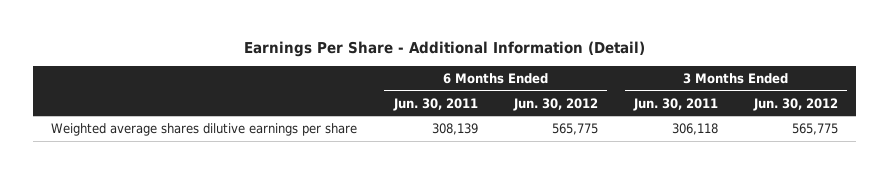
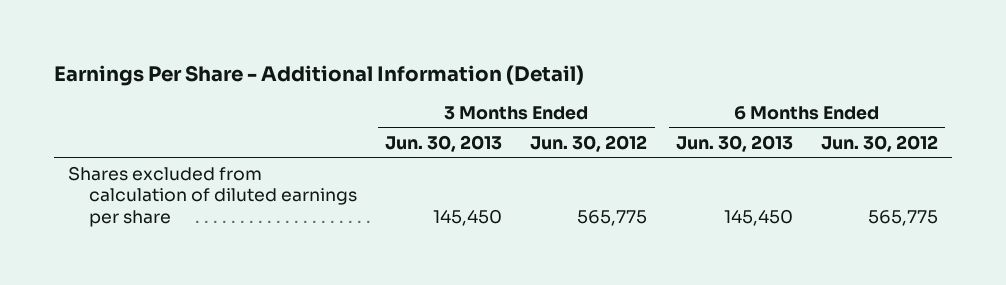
[392,97,478,111] Jun. 30, 2011 -> none
[633,97,719,111] Jun. 30, 2011 -> none
none -> [385,135,503,153] Jun. 30, 2013
none -> [675,135,793,153] Jun. 30, 2013
[51,123,358,137] Weighted average shares dilutive earnings per share -> [67,166,357,227] Shares excluded from calculation of diluted earnings per share

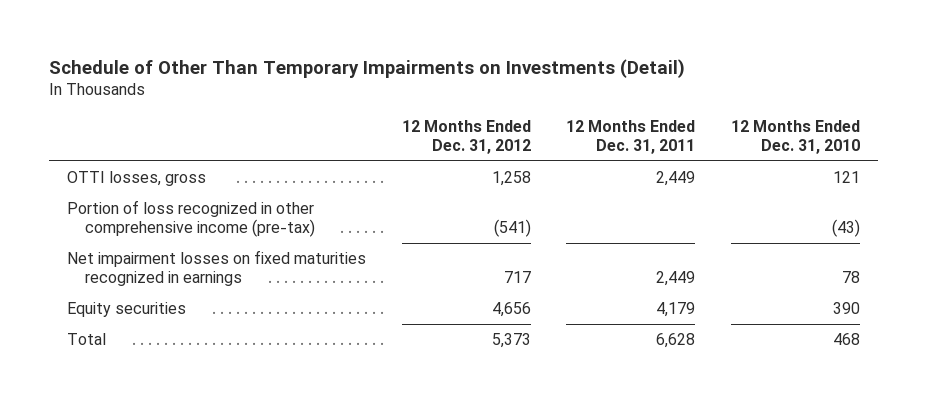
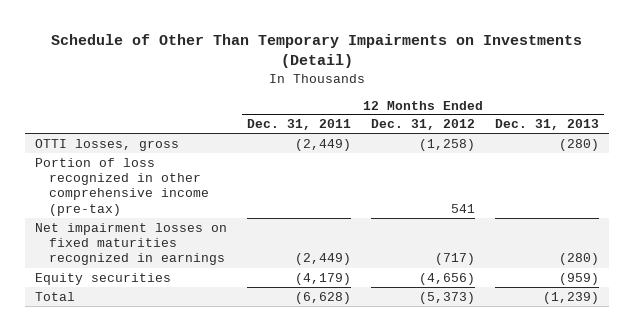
[731,120,861,155] 12 Months Ended Dec. 31, 2010 -> none
none -> [495,119,600,131] Dec. 31, 2013
[491,171,531,187] 1,258 -> [419,138,476,151] (1,258)
[656,171,696,187] 2,449 -> [294,138,351,151] (2,449)
[493,218,531,237] (541) -> [451,203,476,213] 541
[503,270,531,283] 717 -> [435,253,476,266] (717)
[656,270,696,286] 2,449 -> [294,253,351,266] (2,449)
[491,302,531,318] 4,656 -> [419,272,476,285] (4,656)
[656,302,696,318] 4,179 -> [294,272,351,285] (4,179)
[491,333,531,349] 5,373 -> [419,291,476,304] (5,373)
[656,333,696,349] 6,628 -> [294,291,351,304] (6,628)

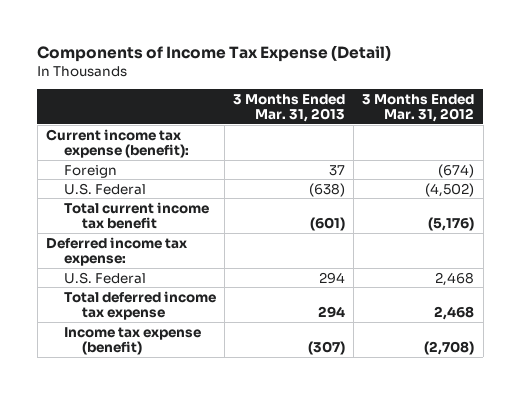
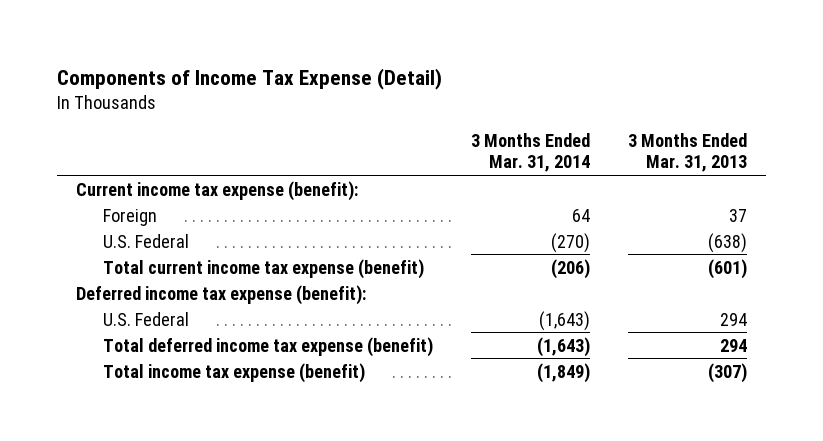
[362,93,475,123] 3 Months Ended Mar. 31, 2012 -> none
none -> [471,133,591,173] 3 Months Ended Mar. 31, 2014
[63,201,209,230] Total current income tax benefit -> [102,258,424,279] Total current income tax expense (benefit)
[45,236,187,267] Deferred income tax expense: -> [75,284,366,305] Deferred income tax expense (benefit):
[63,290,216,321] Total deferred income tax expense -> [102,336,433,357] Total deferred income tax expense (benefit)
[63,326,201,356] Income tax expense (benefit) -> [102,362,365,383] Total income tax expense (benefit)

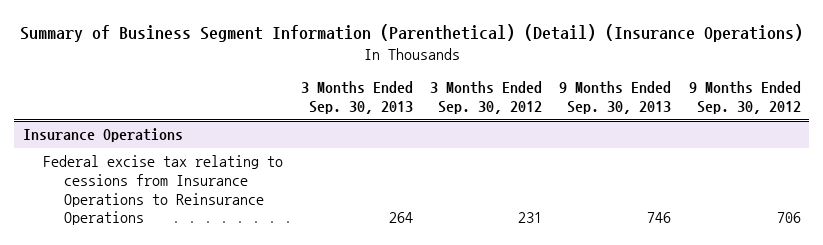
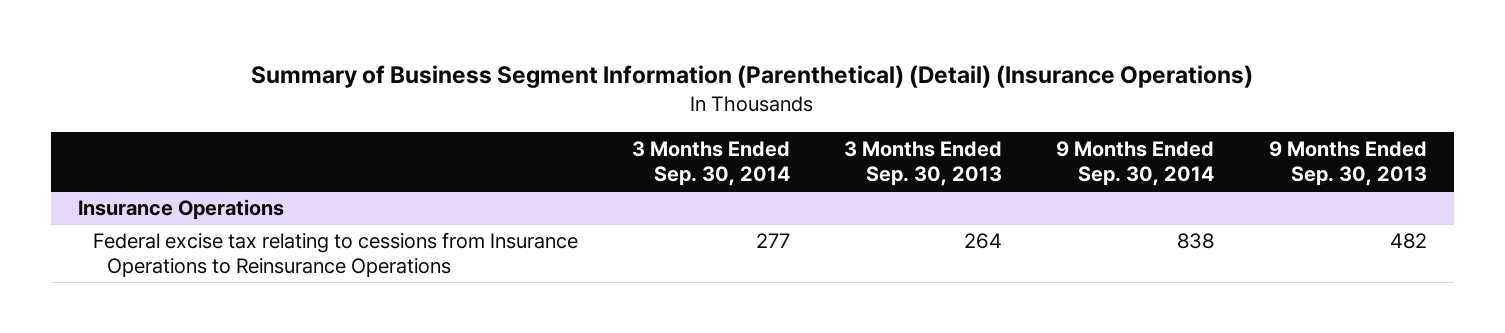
[429,81,542,114] 3 Months Ended Sep. 30, 2012 -> none
[688,81,801,114] 9 Months Ended Sep. 30, 2012 -> none
none -> [632,140,791,186] 3 Months Ended Sep. 30, 2014
none -> [1056,140,1215,186] 9 Months Ended Sep. 30, 2014
[647,212,672,224] 746 -> [1389,232,1427,249] 482

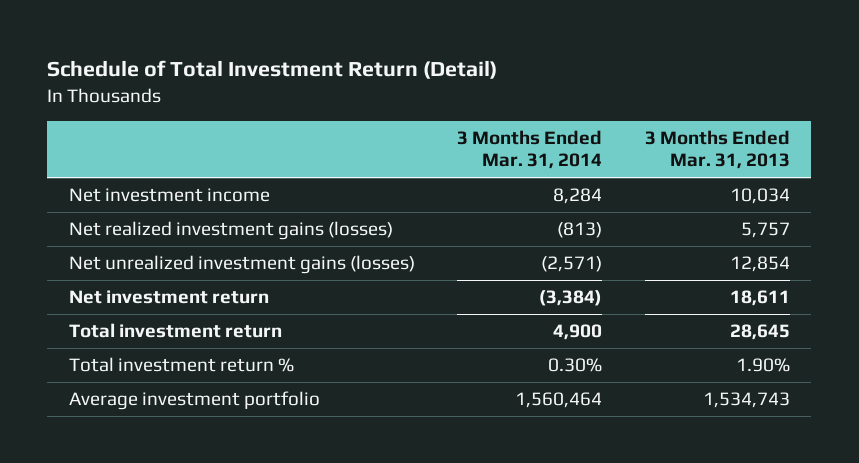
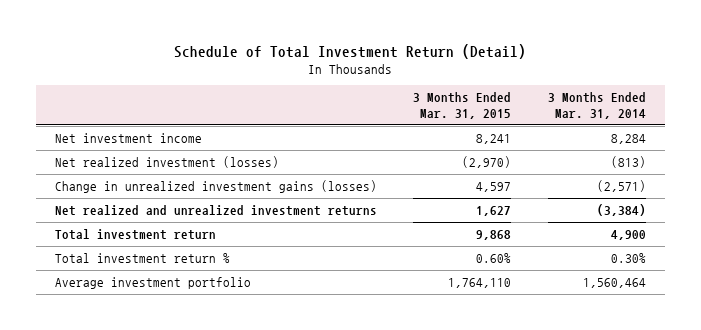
[645,129,791,170] 3 Months Ended Mar. 31, 2013 -> none
none -> [413,92,512,119] 3 Months Ended Mar. 31, 2015
[68,221,393,241] Net realized investment gains (losses) -> [54,155,279,168] Net realized investment (losses)
[68,255,415,275] Net unrealized investment gains (losses) -> [54,179,377,193] Change in unrealized investment gains (losses)
[68,290,269,305] Net investment return -> [54,204,377,216] Net realized and unrealized investment returns

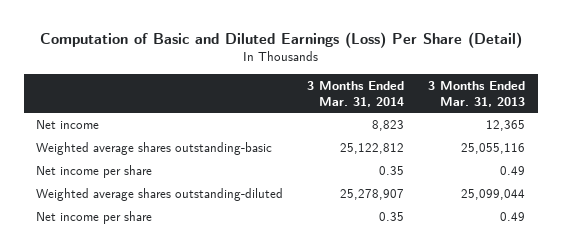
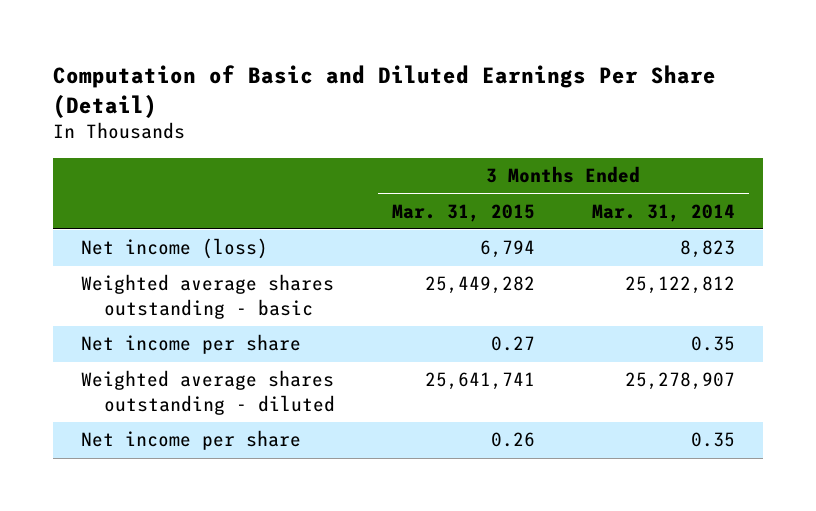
[39,31,522,48] Computation of Basic and Diluted Earnings (Loss) Per Share (Detail) -> [52,64,716,118] Computation of Basic and Diluted Earnings Per Share (Detail)
[428,80,526,107] 3 Months Ended Mar. 31, 2013 -> none
none -> [392,203,536,222] Mar. 31, 2015
[36,119,100,129] Net income -> [81,238,269,260] Net income (loss)
[36,141,273,155] Weighted average shares outstanding-basic -> [81,274,335,320] Weighted average shares outstanding - basic
[36,187,284,201] Weighted average shares outstanding-diluted -> [81,370,336,416] Weighted average shares outstanding - diluted

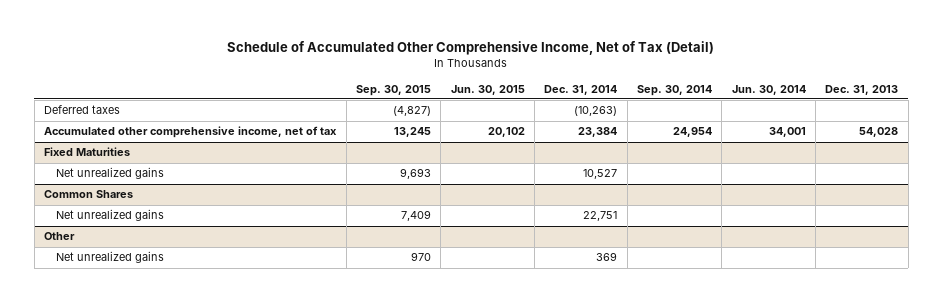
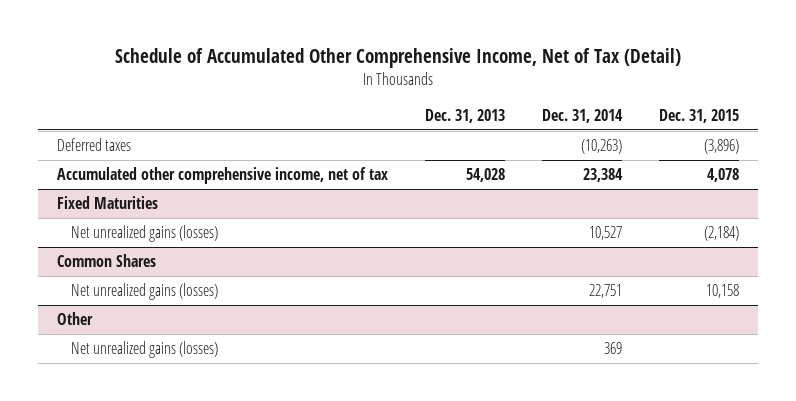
[355,84,431,96] Sep. 30, 2015 -> none
[450,84,525,95] Jun. 30, 2015 -> none
[636,84,712,96] Sep. 30, 2014 -> none
[731,84,806,95] Jun. 30, 2014 -> none
none -> [659,109,740,124] Dec. 31, 2015
[55,167,164,180] Net unrealized gains -> [70,225,218,243] Net unrealized gains (losses)
[55,209,164,222] Net unrealized gains -> [70,283,218,301] Net unrealized gains (losses)
[55,251,164,264] Net unrealized gains -> [70,341,218,359] Net unrealized gains (losses)

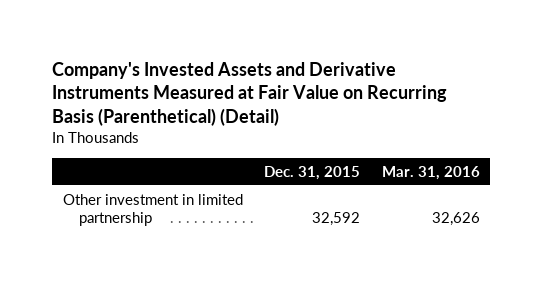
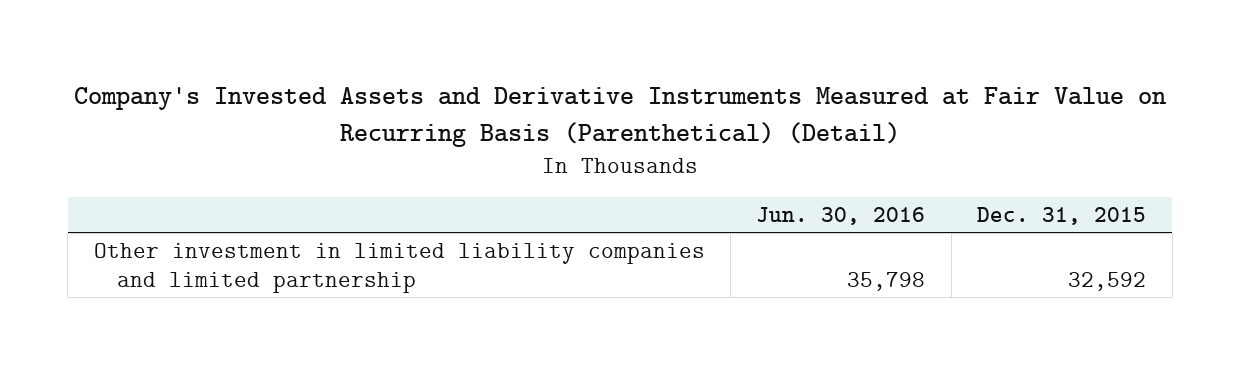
[381,165,480,180] Mar. 31, 2016 -> none
none -> [756,206,926,225] Jun. 30, 2016
[62,193,243,226] Other investment in limited partnership -> [93,243,705,293] Other investment in limited liability companies and limited partnership

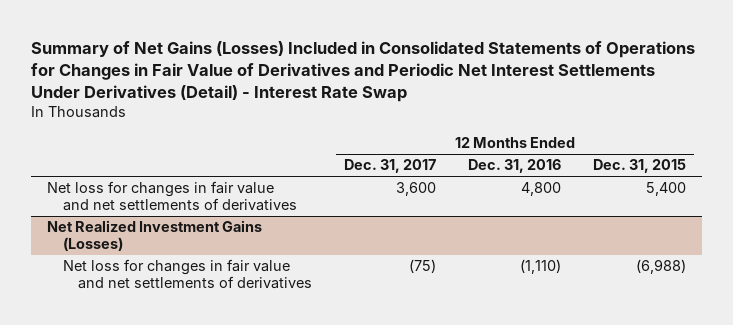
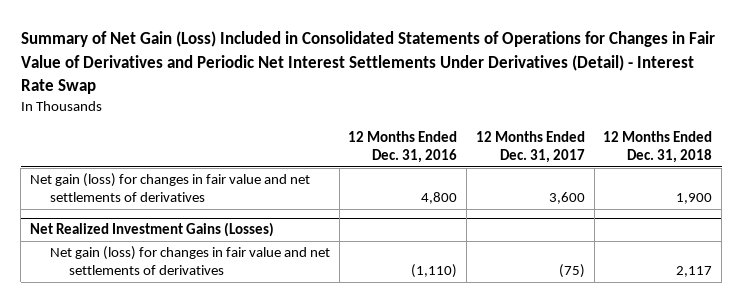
[31,40,696,103] Summary of Net Gains (Losses) Included in Consolidated Statements of Operations for Changes in Fair Value of Derivatives and Periodic Net Interest Settlements Under Derivatives (Detail) - Interest Rate Swap -> [20,31,715,94] Summary of Net Gain (Loss) Included in Consolidated Statements of Operations for Changes in Fair Value of Derivatives and Periodic Net Interest Settlements Under Derivatives (Detail) - Interest Rate Swap
[592,159,686,174] Dec. 31, 2015 -> none
none -> [603,131,713,164] 12 Months Ended Dec. 31, 2018
[47,181,297,212] Net loss for changes in fair value and net settlements of derivatives -> [30,173,311,203] Net gain (loss) for changes in fair value and net settlements of derivatives
[62,259,313,290] Net loss for changes in fair value and net settlements of derivatives -> [49,246,330,276] Net gain (loss) for changes in fair value and net settlements of derivatives

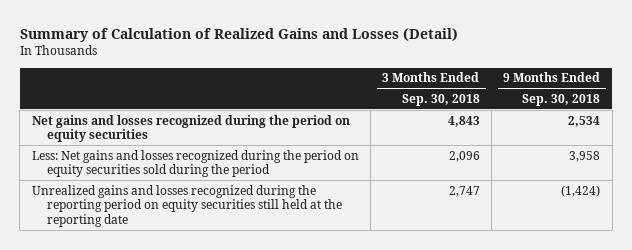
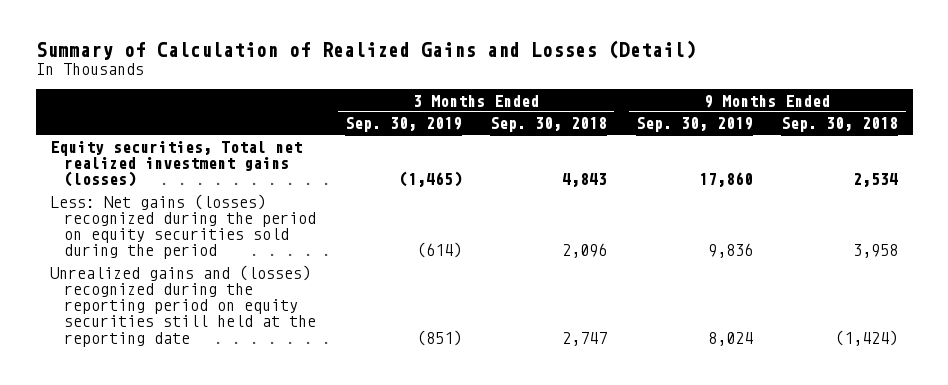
none -> [344,117,462,133] Sep. 30, 2019
none -> [635,117,753,133] Sep. 30, 2019
[31,114,350,143] Net gains and losses recognized during the period on equity securities -> [49,140,302,188] Equity securities, Total net realized investment gains (losses)
[31,149,359,178] Less: Net gains and losses recognized during the period on equity securities sold during the period -> [49,193,317,260] Less: Net gains (losses) recognized during the period on equity securities sold during the period
[31,184,342,227] Unrealized gains and losses recognized during the reporting period on equity securities still held at the reporting date -> [49,264,317,347] Unrealized gains and (losses) recognized during the reporting period on equity securities still held at the reporting date

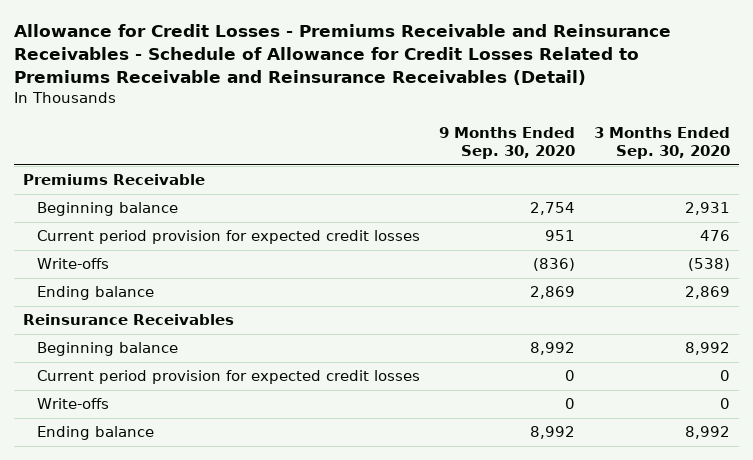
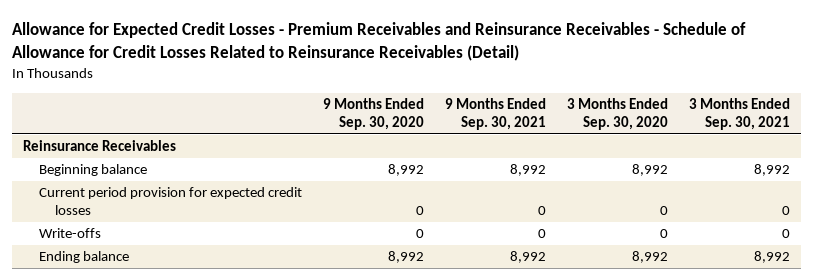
[13,23,671,86] Allowance for Credit Losses - Premiums Receivable and Reinsurance Receivables - Schedule of Allowance for Credit Losses Related to Premiums Receivable and Reinsurance Receivables (Detail) -> [12,22,747,62] Allowance for Expected Credit Losses - Premium Receivables and Reinsurance Receivables - Schedule of Allowance for Credit Losses Related to Reinsurance Receivables (Detail)
none -> [445,98,547,131] 9 Months Ended Sep. 30, 2021
none -> [689,98,791,131] 3 Months Ended Sep. 30, 2021
[23,174,206,186] Premiums Receivable -> none
[36,202,178,217] Beginning balance -> none
[36,230,420,245] Current period provision for expected credit losses -> none
[36,258,109,270] Write-offs -> none
[36,286,154,301] Ending balance -> none

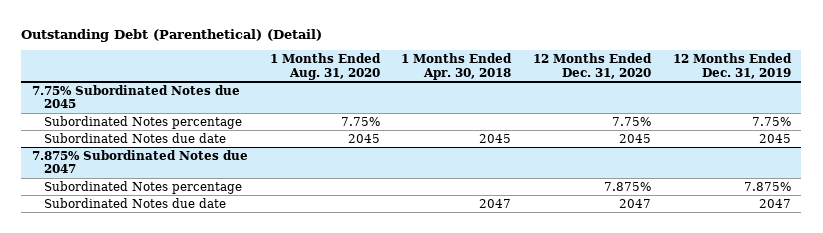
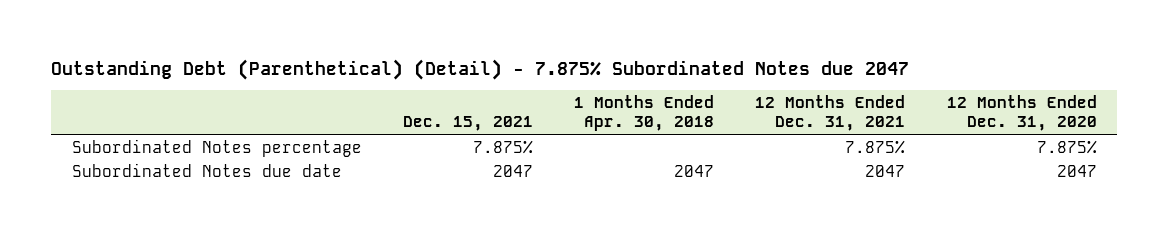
[21,29,323,43] Outstanding Debt (Parenthetical) (Detail) -> [51,58,910,80] Outstanding Debt (Parenthetical) (Detail) - 7.875% Subordinated Notes due 2047
[269,53,381,80] 1 Months Ended Aug. 31, 2020 -> none
[672,53,792,79] 12 Months Ended Dec. 31, 2019 -> none
none -> [402,116,533,132] Dec. 15, 2021
none -> [755,94,906,132] 12 Months Ended Dec. 31, 2021
[32,84,241,109] 7.75% Subordinated Notes due 2045 -> none
[44,115,243,129] Subordinated Notes percentage -> none
[44,132,227,143] Subordinated Notes due date -> none
[32,149,249,174] 7.875% Subordinated Notes due 2047 -> none

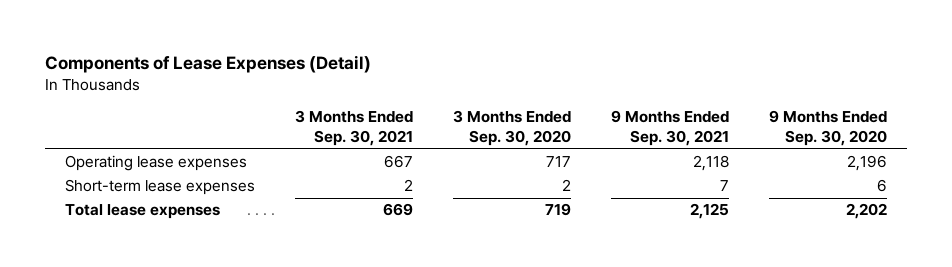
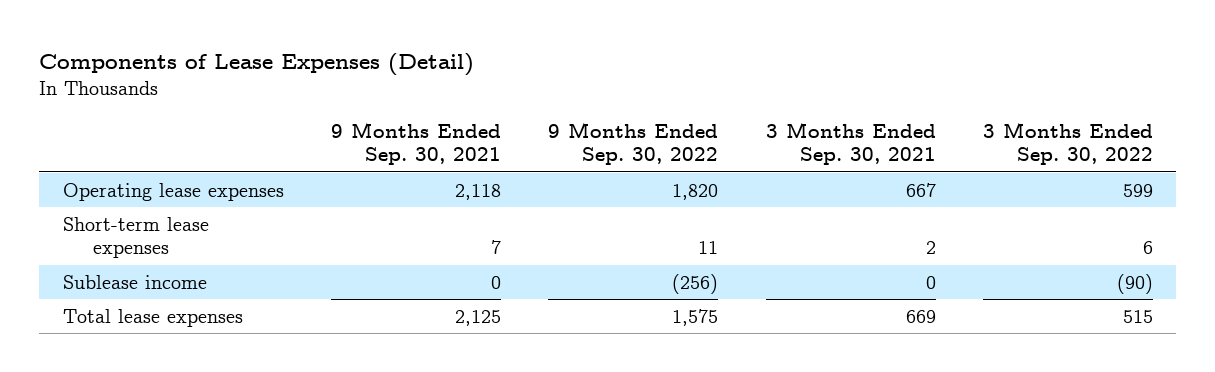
[453,110,572,147] 3 Months Ended Sep. 30, 2020 -> none
[769,110,888,147] 9 Months Ended Sep. 30, 2020 -> none
none -> [548,121,719,166] 9 Months Ended Sep. 30, 2022
none -> [982,121,1153,166] 3 Months Ended Sep. 30, 2022
none -> [62,274,207,289] Sublease income

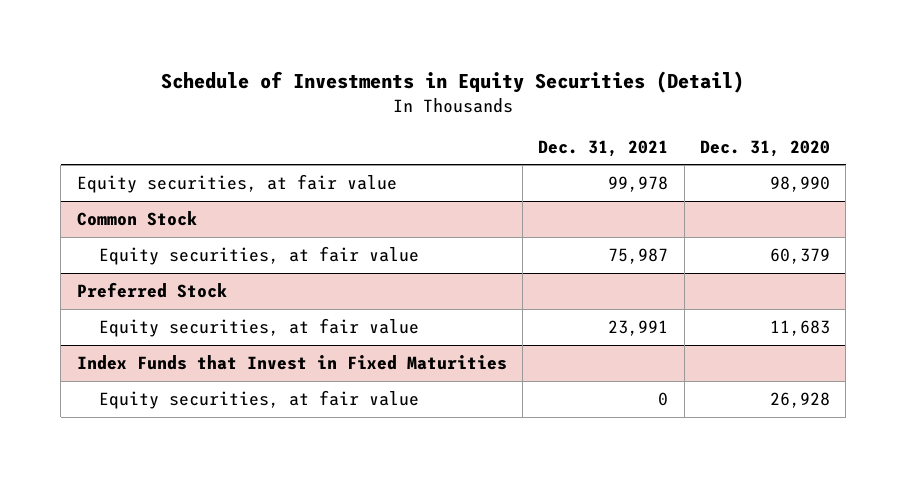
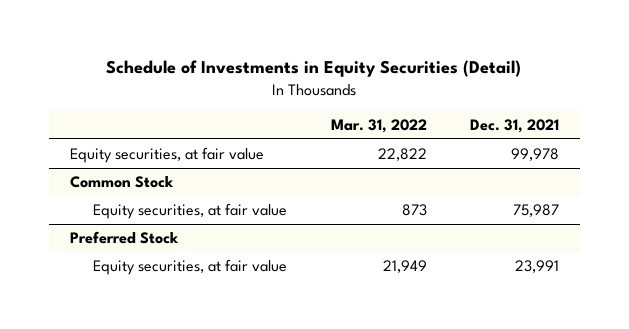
[699,139,830,157] Dec. 31, 2020 -> none
none -> [330,118,427,133] Mar. 31, 2022
[76,354,507,370] Index Funds that Invest in Fixed Maturities -> none
[99,389,420,409] Equity securities, at fair value -> none

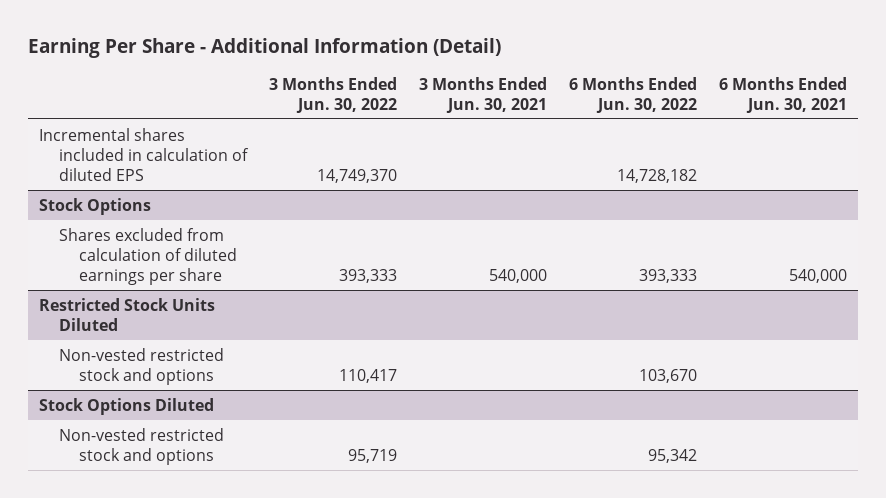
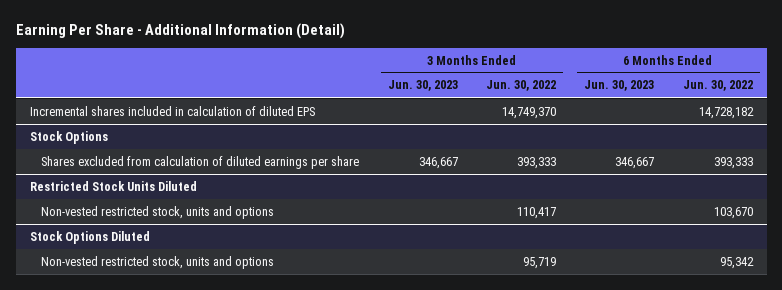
[419,76,548,113] 3 Months Ended Jun. 30, 2021 -> none
[719,76,848,113] 6 Months Ended Jun. 30, 2021 -> none
none -> [387,80,458,92] Jun. 30, 2023
none -> [584,80,655,92] Jun. 30, 2023
[59,347,225,385] Non-vested restricted stock and options -> [41,205,275,219] Non-vested restricted stock, units and options
[59,427,225,465] Non-vested restricted stock and options -> [41,255,275,269] Non-vested restricted stock, units and options

